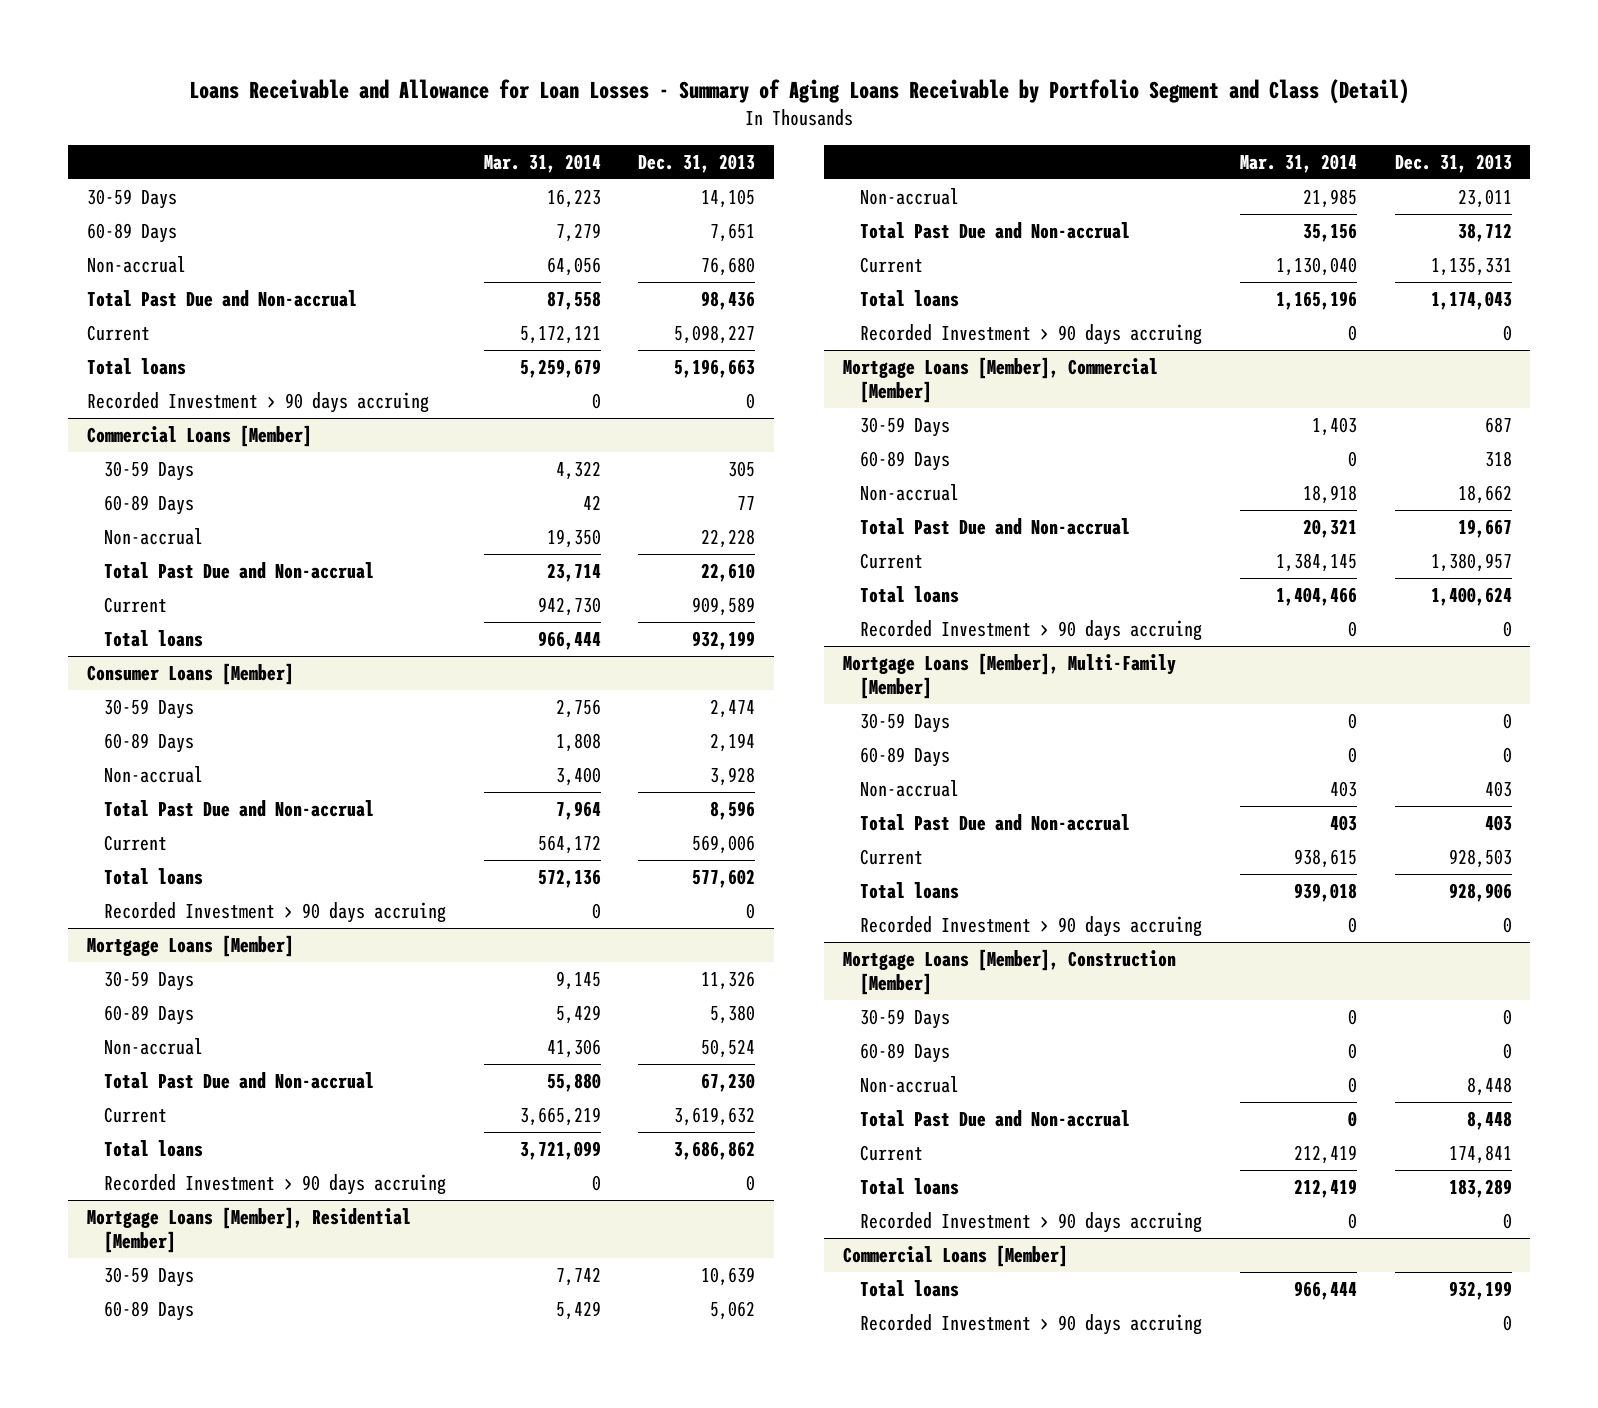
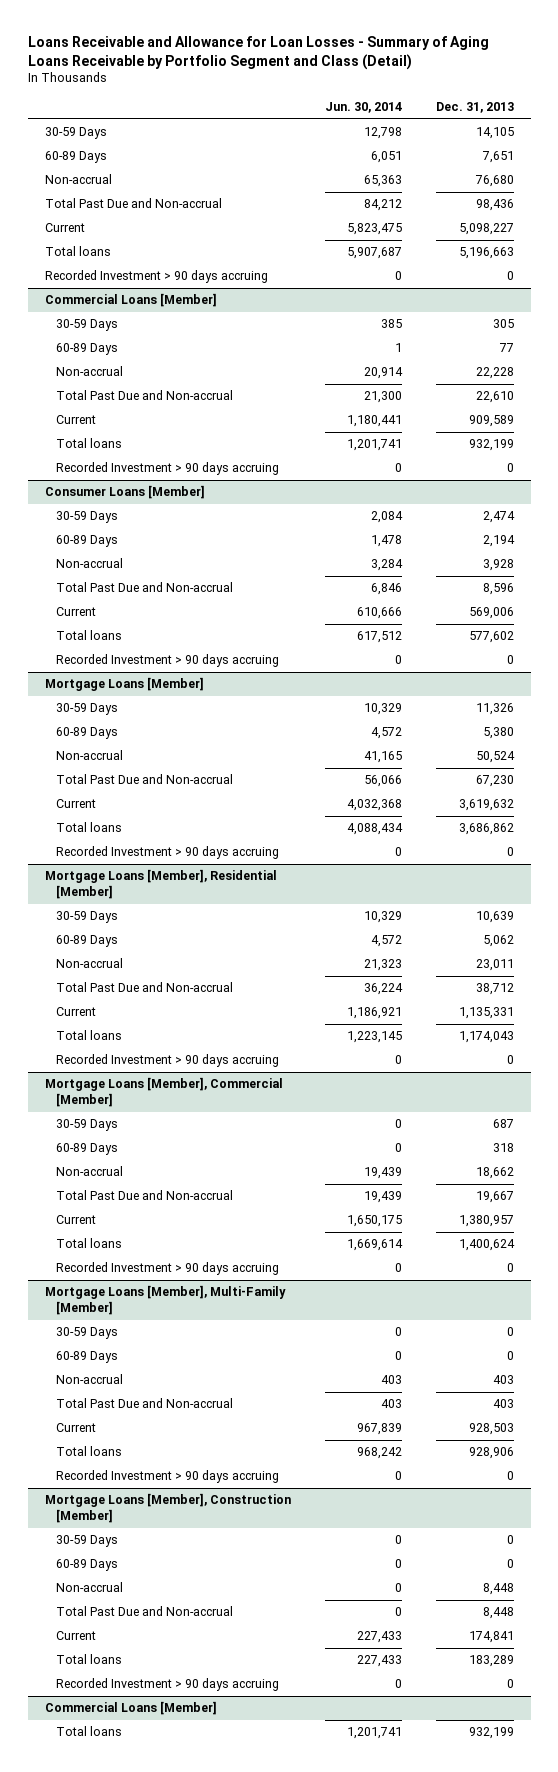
[483,153,601,173] Mar. 31, 2014 -> none
none -> [324,102,402,114] Jun. 30, 2014
[860,1313,1203,1335] Recorded Investment > 90 days accruing -> [56,462,280,476] Recorded Investment > 90 days accruing

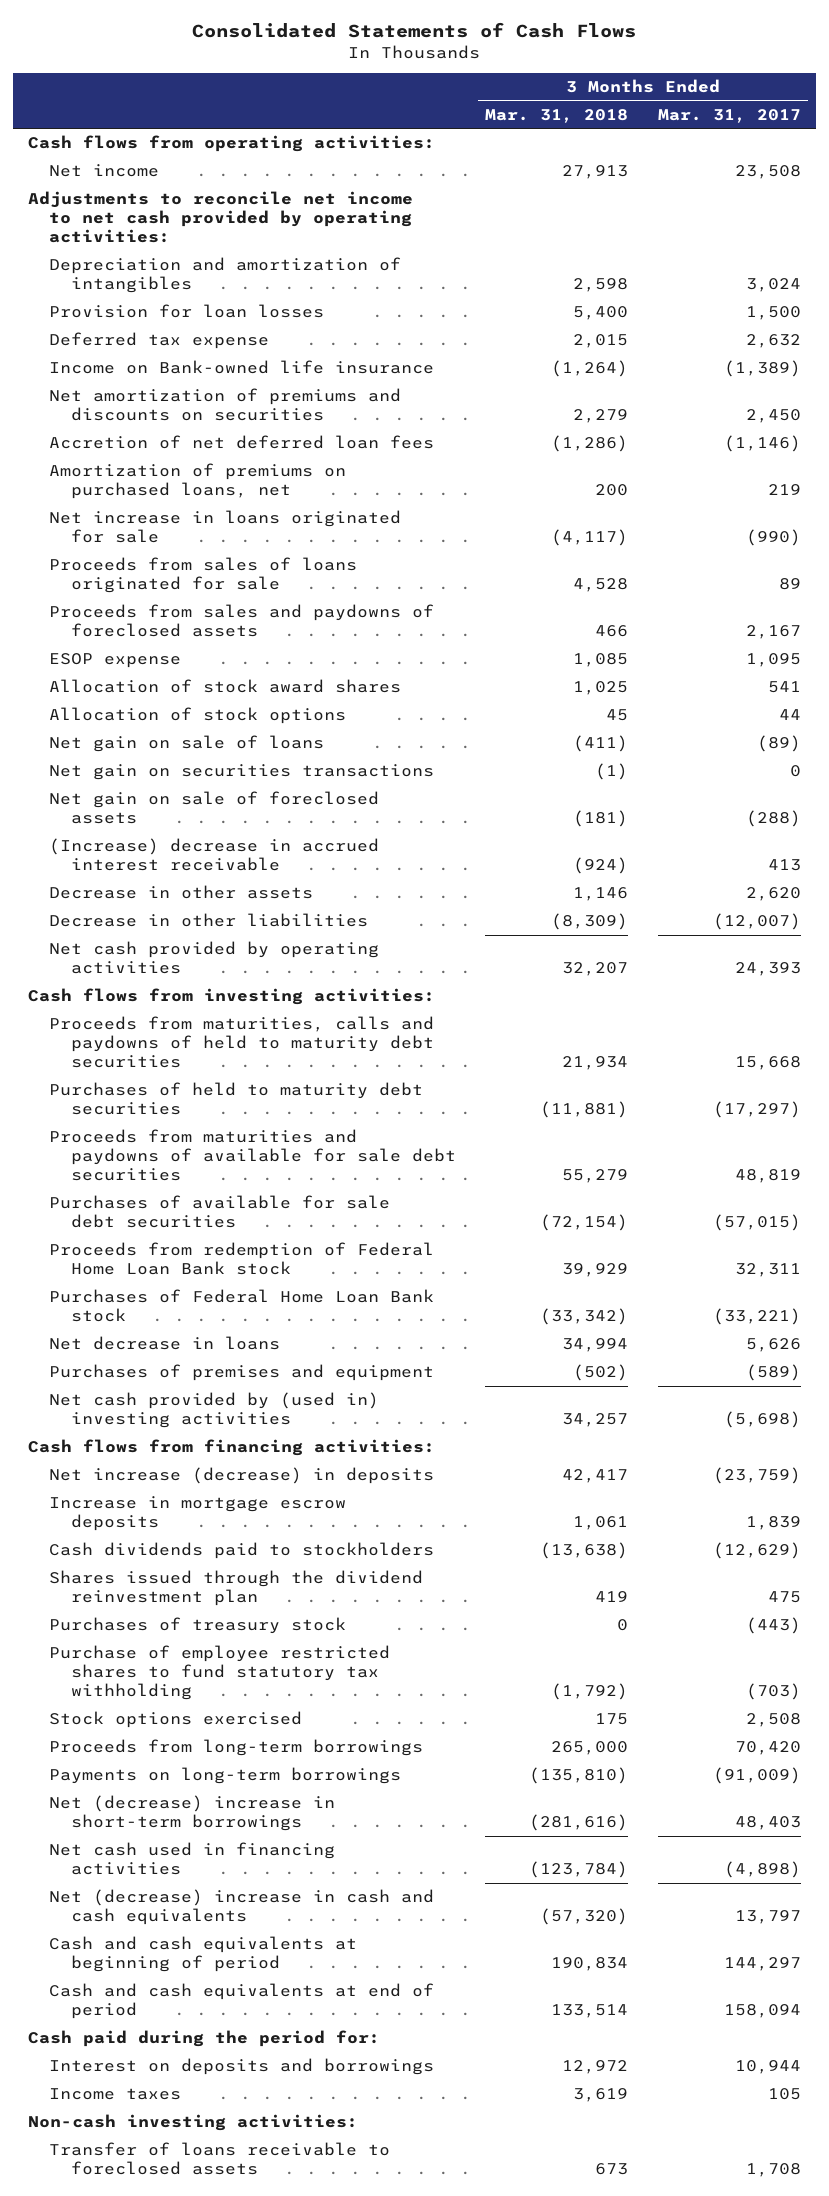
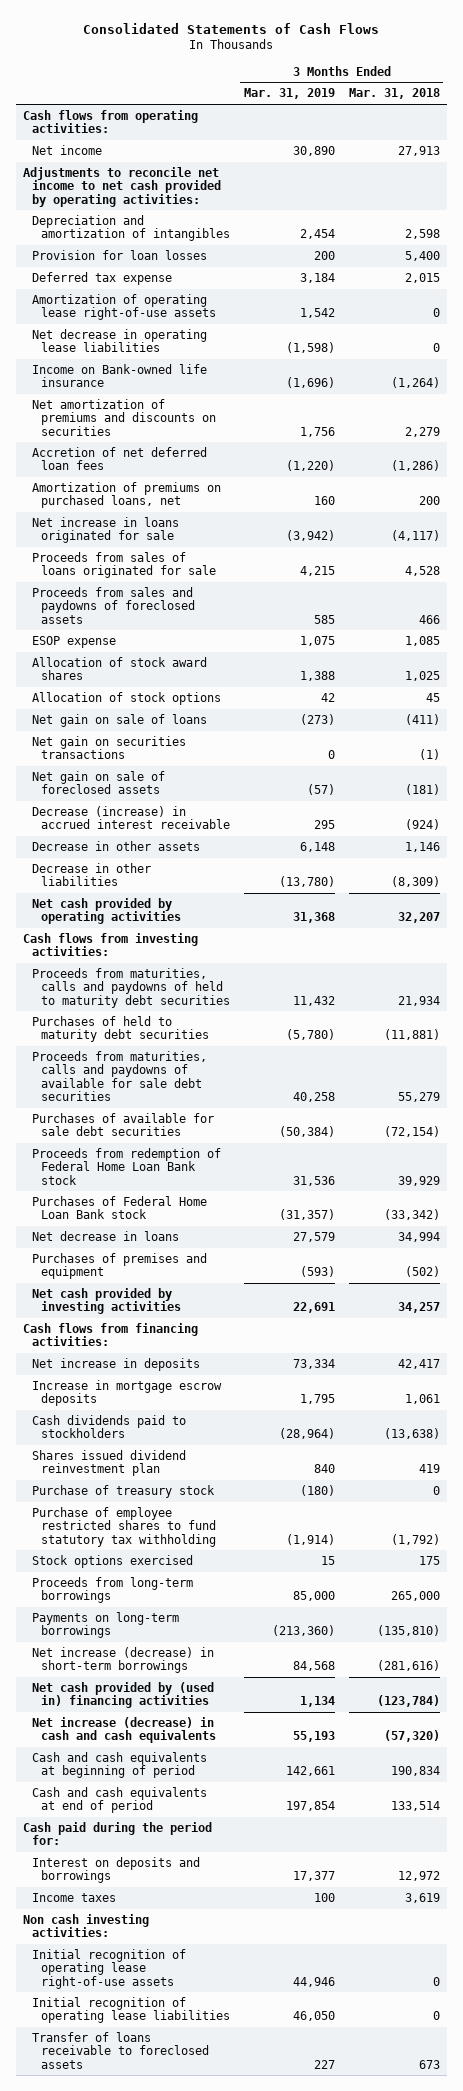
[658,108,802,123] Mar. 31, 2017 -> none
none -> [243,88,335,100] Mar. 31, 2019
none -> [31,294,216,321] Amortization of operating lease right-of-use assets
none -> [31,329,207,353] Net decrease in operating lease liabilities
[49,838,380,872] (Increase) decrease in accrued interest receivable -> [31,806,230,830] Decrease (increase) in accrued interest receivable
[49,1129,456,1182] Proceeds from maturities and paydowns of available for sale debt securities -> [31,1051,207,1102] Proceeds from maturities, calls and paydowns of available for sale debt securities
[49,1392,380,1429] Net cash provided by (used in) investing activities -> [31,1288,181,1315] Net cash provided by investing activities
[49,1467,435,1485] Net increase (decrease) in deposits -> [31,1358,200,1372] Net increase in deposits
[49,1570,424,1607] Shares issued through the dividend reinvestment plan -> [31,1450,186,1477] Shares issued dividend reinvestment plan
[49,1617,347,1635] Purchases of treasury stock -> [31,1485,215,1499] Purchase of treasury stock
[49,1795,336,1832] Net (decrease) increase in short-term borrowings -> [31,1647,214,1674] Net increase (decrease) in short-term borrowings
[49,1842,336,1876] Net cash used in financing activities -> [31,1682,214,1709] Net cash provided by (used in) financing activities
[49,1889,435,1926] Net (decrease) increase in cash and cash equivalents -> [31,1717,216,1744] Net increase (decrease) in cash and cash equivalents
[27,2114,358,2132] Non-cash investing activities: -> [22,1914,149,1938] Non cash investing activities:
none -> [31,1949,186,1989] Initial recognition of operating lease right-of-use assets
none -> [31,1997,230,2024] Initial recognition of operating lease liabilities

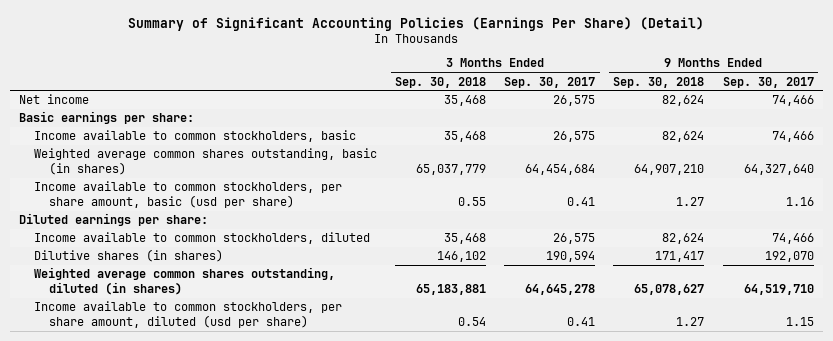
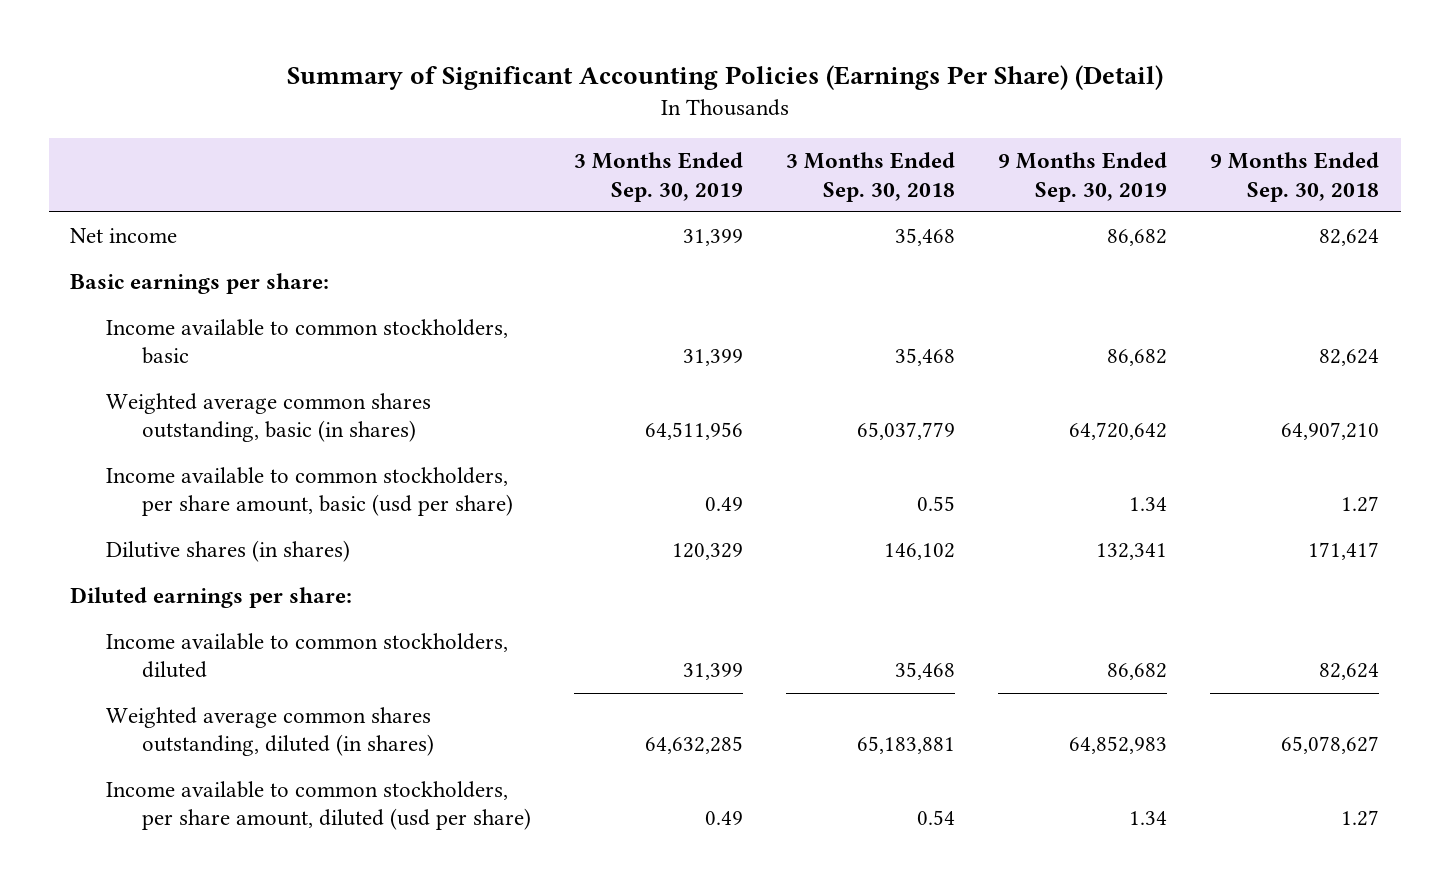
[504,76,596,88] Sep. 30, 2017 -> none
[722,76,814,88] Sep. 30, 2017 -> none
none -> [574,152,744,202] 3 Months Ended Sep. 30, 2019
none -> [998,152,1168,202] 9 Months Ended Sep. 30, 2019
[33,249,223,263] Dilutive shares (in shares) -> [106,540,351,563] Dilutive shares (in shares)

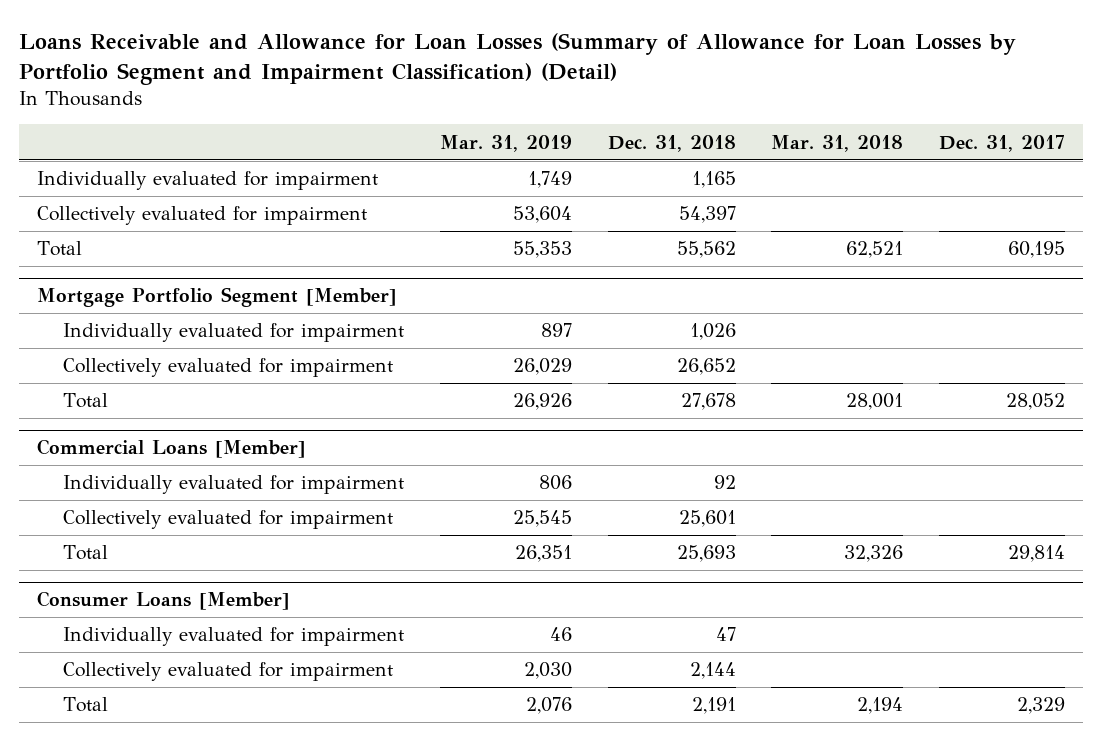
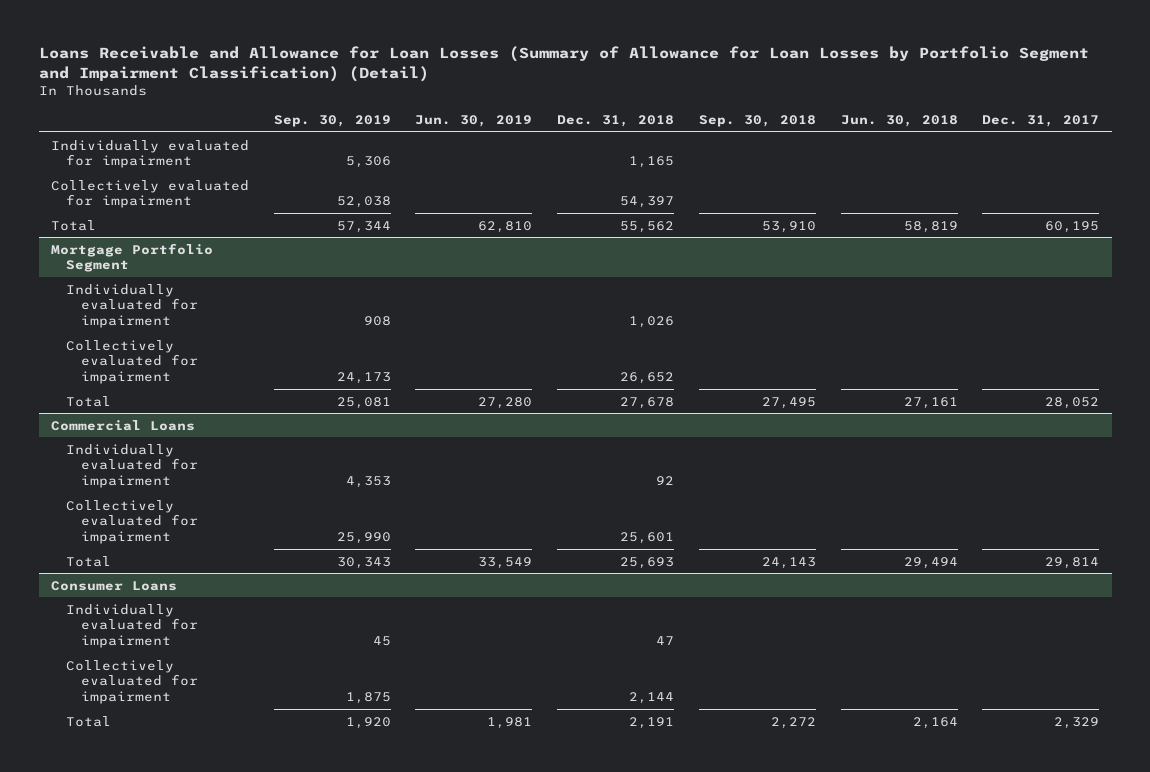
[439,134,572,152] Mar. 31, 2019 -> none
[771,134,904,152] Mar. 31, 2018 -> none
none -> [273,115,391,128] Sep. 30, 2019
none -> [415,115,533,128] Jun. 30, 2019
none -> [698,115,816,128] Sep. 30, 2018
none -> [840,115,958,128] Jun. 30, 2018
[37,287,398,308] Mortgage Portfolio Segment [Member] -> [50,242,213,273] Mortgage Portfolio Segment
[37,439,307,459] Commercial Loans [Member] -> [50,419,195,431] Commercial Loans
[37,591,291,611] Consumer Loans [Member] -> [50,580,177,591] Consumer Loans

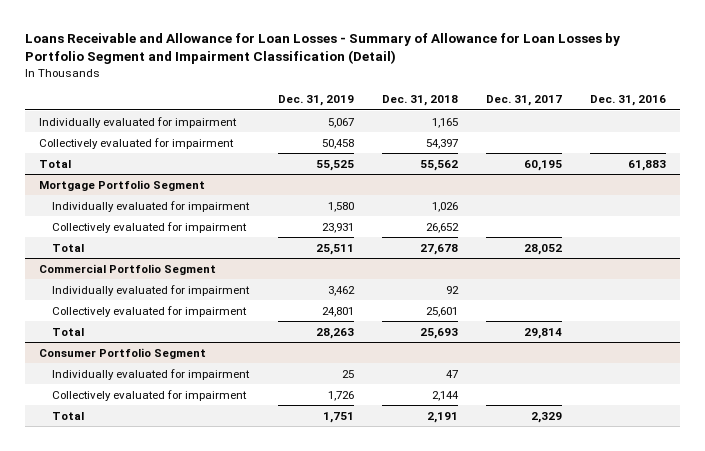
[38,46,1089,82] Loans Receivable and Allowance for Loan Losses (Summary of Allowance for Loan Losses by Portfolio Segment and Impairment Classification) (Detail) -> [25,33,621,65] Loans Receivable and Allowance for Loan Losses - Summary of Allowance for Loan Losses by Portfolio Segment and Impairment Classification (Detail)
[273,115,391,128] Sep. 30, 2019 -> none
[415,115,533,128] Jun. 30, 2019 -> none
[698,115,816,128] Sep. 30, 2018 -> none
[840,115,958,128] Jun. 30, 2018 -> none
none -> [277,95,354,107] Dec. 31, 2019
none -> [589,95,666,107] Dec. 31, 2016
[50,419,195,431] Commercial Loans -> [39,263,217,275] Commercial Portfolio Segment
[50,580,177,591] Consumer Loans -> [39,347,207,359] Consumer Portfolio Segment

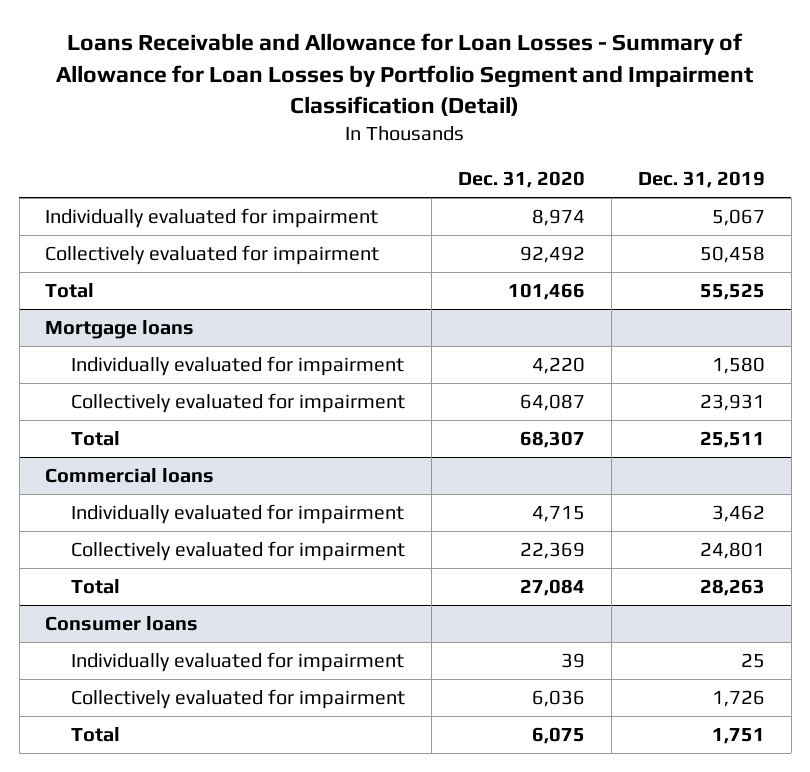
[381,95,458,107] Dec. 31, 2018 -> none
[485,95,562,107] Dec. 31, 2017 -> none
[589,95,666,107] Dec. 31, 2016 -> none
none -> [458,171,586,189] Dec. 31, 2020
[39,179,206,191] Mortgage Portfolio Segment -> [45,320,195,340] Mortgage loans
[39,263,217,275] Commercial Portfolio Segment -> [45,468,215,484] Commercial loans
[39,347,207,359] Consumer Portfolio Segment -> [45,616,199,632] Consumer loans

